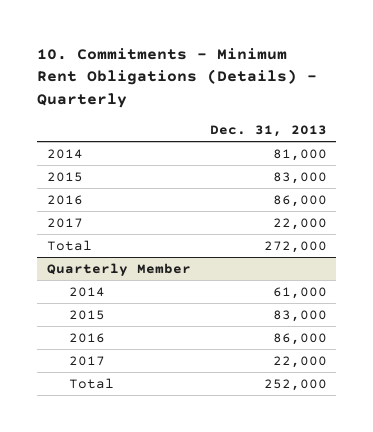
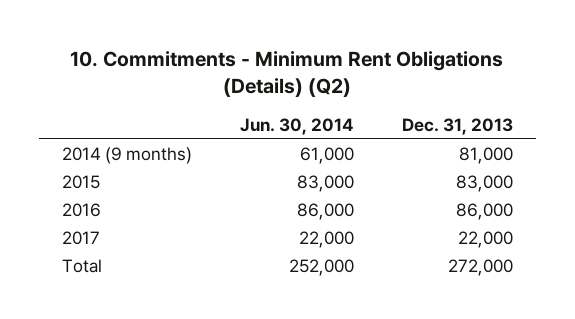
[37,48,318,108] 10. Commitments - Minimum Rent Obligations (Details) - Quarterly -> [70,50,504,98] 10. Commitments - Minimum Rent Obligations (Details) (Q2)
none -> [239,118,354,136] Jun. 30, 2014
[46,148,83,159] 2014 -> [62,147,193,165] 2014 (9 months)
[46,262,191,276] Quarterly Member -> none
[68,286,105,297] 2014 -> none
[68,309,105,320] 2015 -> none
[68,332,105,343] 2016 -> none
[68,355,105,366] 2017 -> none
[68,377,114,389] Total -> none

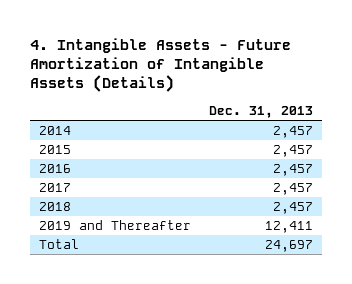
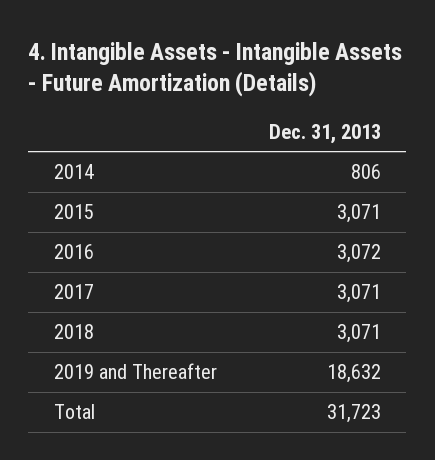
[30,37,292,93] 4. Intangible Assets - Future Amortization of Intangible Assets (Details) -> [28,41,403,98] 4. Intangible Assets - Intangible Assets - Future Amortization (Details)
[272,126,313,139] 2,457 -> [350,164,381,180] 806
[272,145,313,158] 2,457 -> [336,204,381,224] 3,071
[272,164,313,177] 2,457 -> [336,244,381,264] 3,072
[272,183,313,196] 2,457 -> [336,284,381,304] 3,071
[272,202,313,215] 2,457 -> [336,324,381,344] 3,071
[264,221,313,234] 12,411 -> [326,364,381,384] 18,632
[264,240,313,253] 24,697 -> [326,404,381,424] 31,723

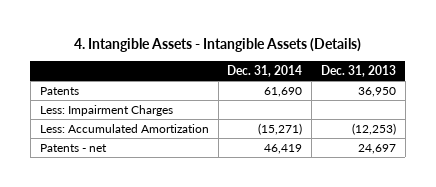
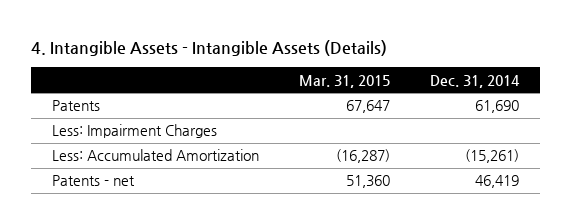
[321,65,397,78] Dec. 31, 2013 -> none
none -> [298,74,390,88] Mar. 31, 2015
[258,122,303,135] (15,271) -> [465,149,520,164] (15,261)

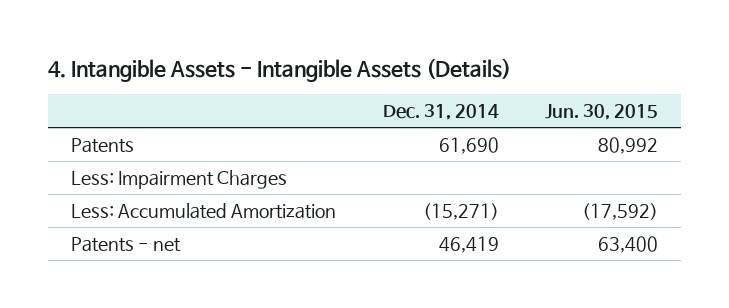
[298,74,390,88] Mar. 31, 2015 -> none
none -> [545,104,659,121] Jun. 30, 2015
[465,149,520,164] (15,261) -> [422,203,499,221] (15,271)

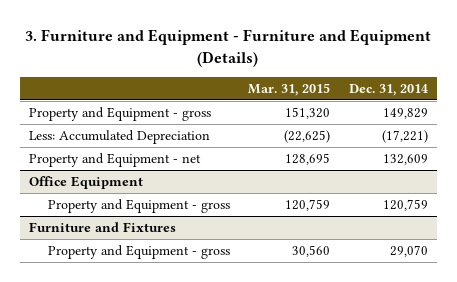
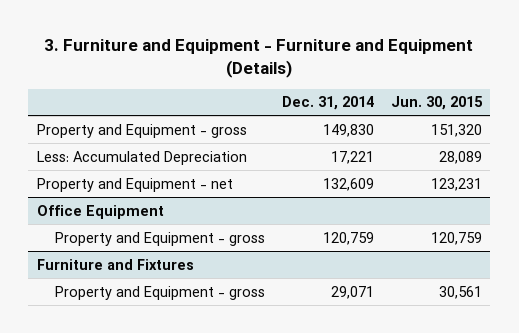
[248,82,331,96] Mar. 31, 2015 -> none
none -> [390,96,483,111] Jun. 30, 2015
[382,107,428,119] 149,829 -> [323,123,375,137] 149,830
[381,129,428,143] (17,221) -> [331,150,375,164] 17,221
[389,244,428,257] 29,070 -> [331,285,375,299] 29,071

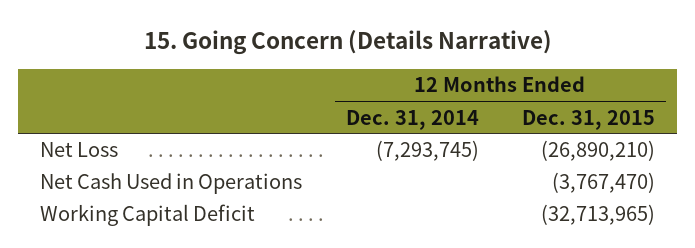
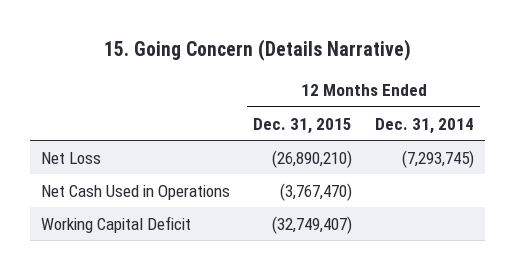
[541,204,656,226] (32,713,965) -> [272,215,353,234] (32,749,407)

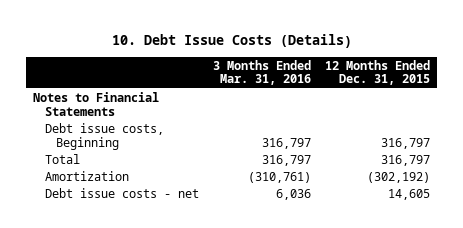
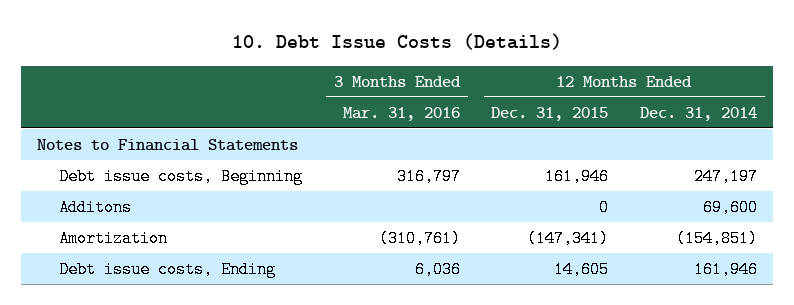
none -> [640,106,758,121] Dec. 31, 2014
[44,153,80,164] Total -> none
[380,137,430,149] 316,797 -> [545,167,610,185] 161,946
none -> [59,198,133,216] Additons
[366,171,430,183] (302,192) -> [527,229,610,247] (147,341)
[44,187,199,198] Debt issue costs - net -> [59,260,277,278] Debt issue costs, Ending

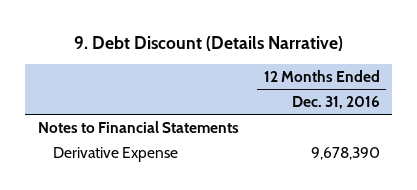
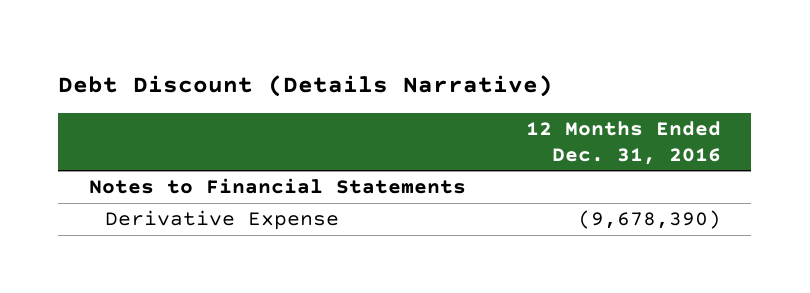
[73,36,343,52] 9. Debt Discount (Details Narrative) -> [58,74,554,97] Debt Discount (Details Narrative)
[310,146,380,160] 9,678,390 -> [578,210,722,230] (9,678,390)

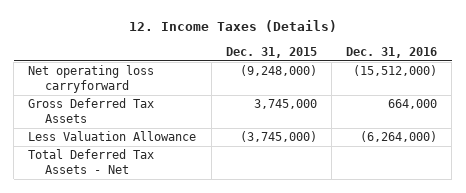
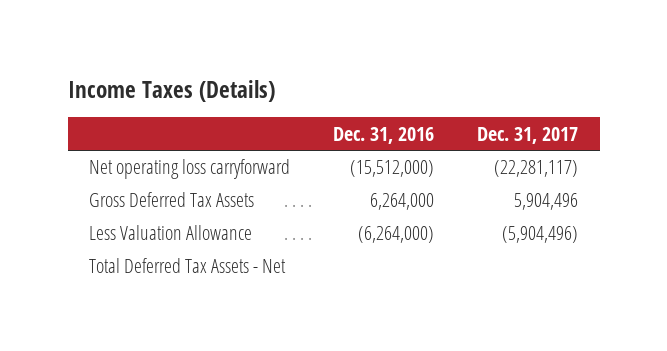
[128,20,337,33] 12. Income Taxes (Details) -> [67,79,275,102] Income Taxes (Details)
[225,46,317,58] Dec. 31, 2015 -> none
none -> [477,126,579,144] Dec. 31, 2017
[388,99,438,110] 664,000 -> [370,193,435,211] 6,264,000

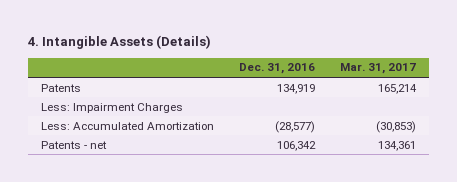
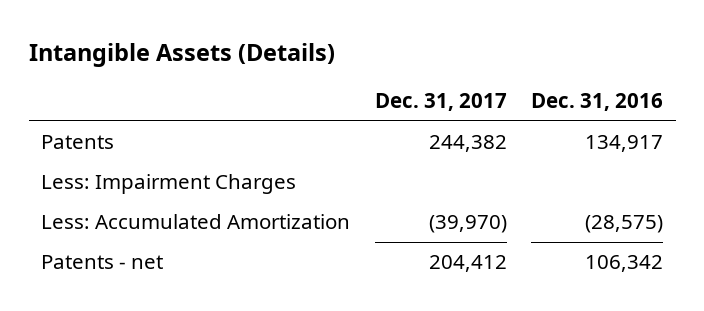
[28,35,212,50] 4. Intangible Assets (Details) -> [28,42,335,67] Intangible Assets (Details)
[340,63,417,75] Mar. 31, 2017 -> none
none -> [374,93,507,112] Dec. 31, 2017
[277,83,316,94] 134,919 -> [585,135,664,153] 134,917
[275,120,316,133] (28,577) -> [585,215,664,234] (28,575)

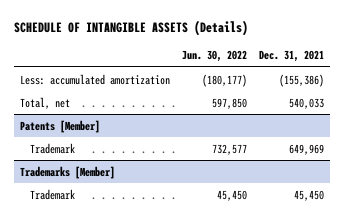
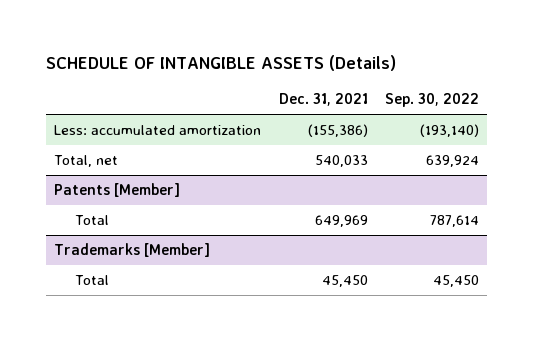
[181,50,247,63] Jun. 30, 2022 -> none
none -> [384,93,479,108] Sep. 30, 2022
[30,142,76,154] Trademark -> [75,215,110,226] Total
[30,188,76,200] Trademark -> [75,275,110,286] Total

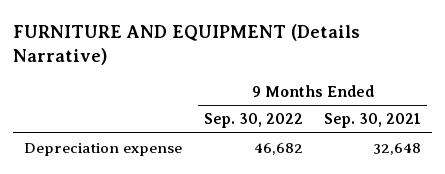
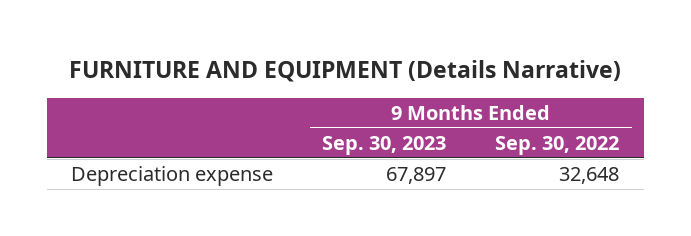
[324,113,422,129] Sep. 30, 2021 -> none
none -> [322,135,447,155] Sep. 30, 2023
[253,143,303,156] 46,682 -> [559,167,620,185] 32,648

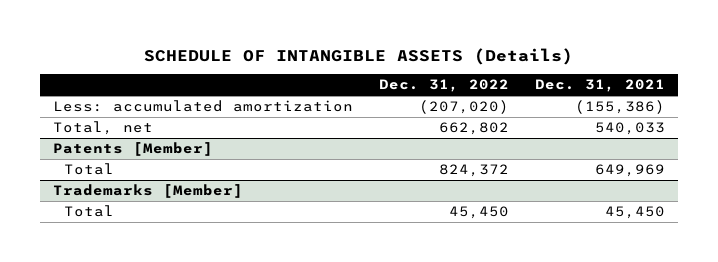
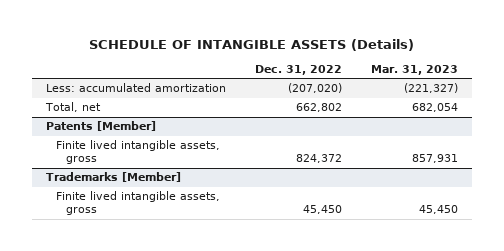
[535,79,666,93] Dec. 31, 2021 -> none
none -> [370,65,458,76] Mar. 31, 2023
[64,163,115,176] Total -> [55,140,220,165] Finite lived intangible assets, gross
[64,205,115,218] Total -> [55,191,220,216] Finite lived intangible assets, gross

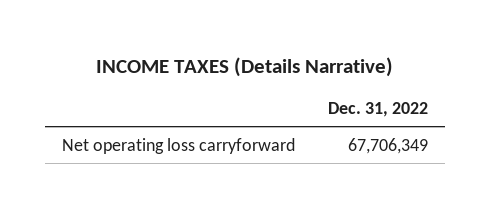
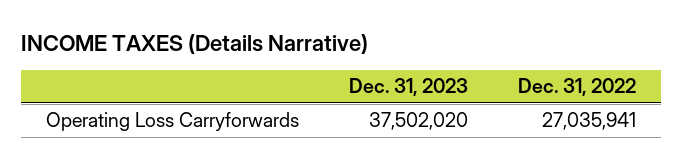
none -> [348,78,468,97] Dec. 31, 2023
[61,137,295,154] Net operating loss carryforward -> [45,112,299,132] Operating Loss Carryforwards
[348,137,429,154] 67,706,349 -> [542,112,637,131] 27,035,941

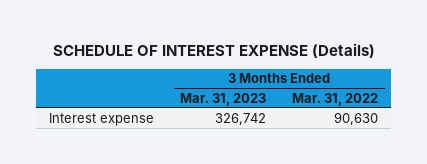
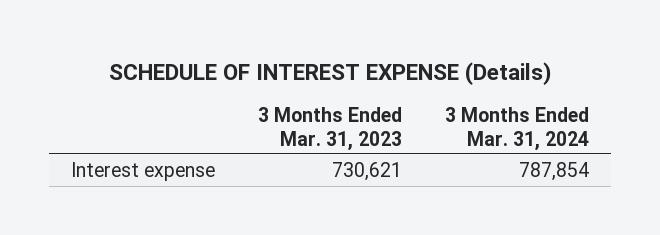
[292,92,379,106] Mar. 31, 2022 -> none
none -> [445,106,590,151] 3 Months Ended Mar. 31, 2024
[215,113,267,126] 326,742 -> [332,162,403,182] 730,621

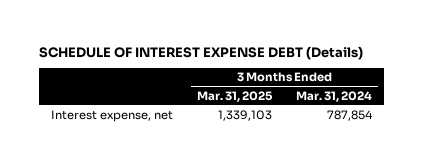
[109,61,552,85] SCHEDULE OF INTEREST EXPENSE (Details) -> [39,45,364,60] SCHEDULE OF INTEREST EXPENSE DEBT (Details)
[258,106,403,151] 3 Months Ended Mar. 31, 2023 -> none
none -> [197,90,274,102] Mar. 31, 2025
[70,162,215,182] Interest expense -> [51,110,174,123] Interest expense, net

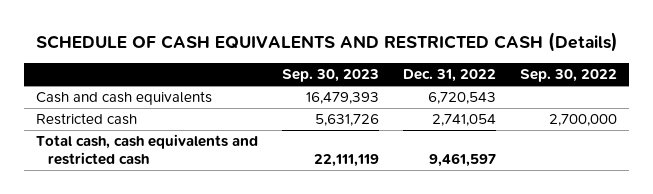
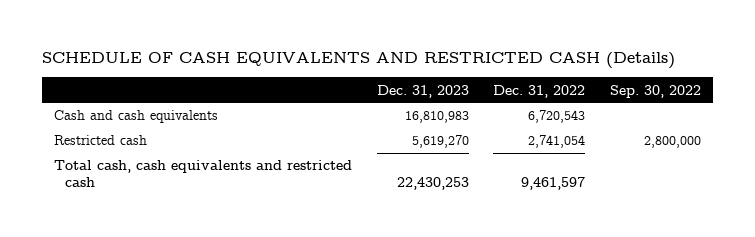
[282,69,380,83] Sep. 30, 2023 -> none
none -> [376,84,469,98] Dec. 31, 2023
[549,114,618,127] 2,700,000 -> [643,136,701,149] 2,800,000

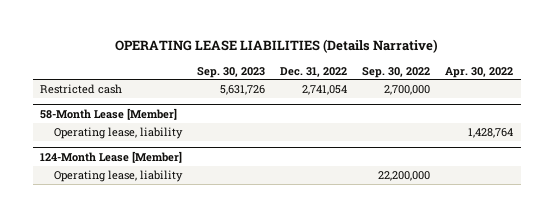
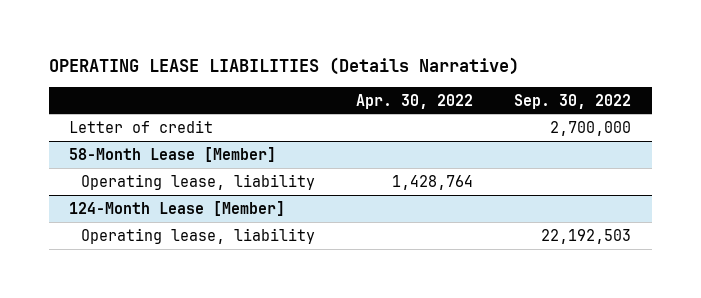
[197,66,266,78] Sep. 30, 2023 -> none
[280,66,348,77] Dec. 31, 2022 -> none
[40,83,123,94] Restricted cash -> none
none -> [69,119,214,133] Letter of credit
[378,170,431,181] 22,200,000 -> [541,228,632,244] 22,192,503

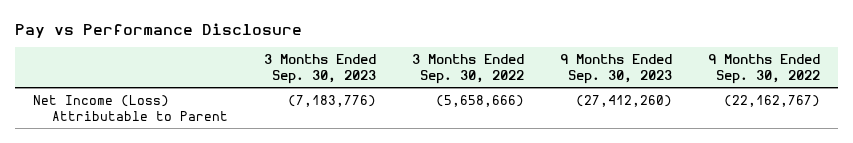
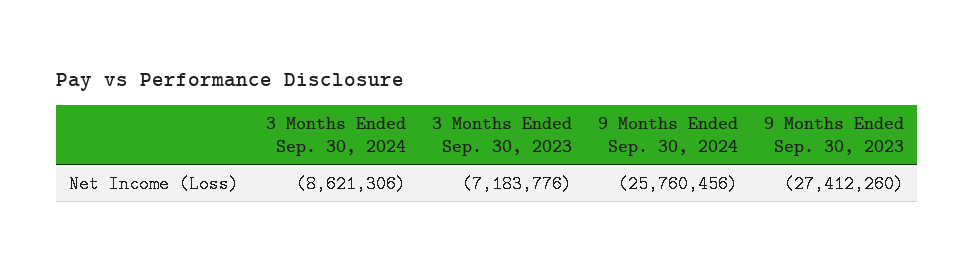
[412,53,525,84] 3 Months Ended Sep. 30, 2022 -> none
[708,53,821,84] 9 Months Ended Sep. 30, 2022 -> none
none -> [265,117,406,157] 3 Months Ended Sep. 30, 2024
none -> [597,117,738,157] 9 Months Ended Sep. 30, 2024
[33,94,229,121] Net Income (Loss) Attributable to Parent -> [69,175,240,194] Net Income (Loss)

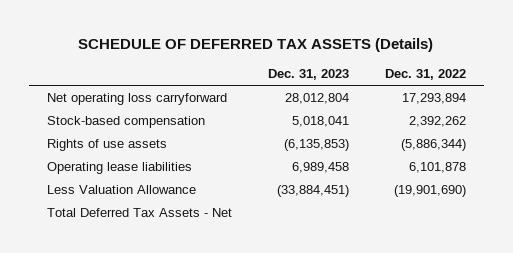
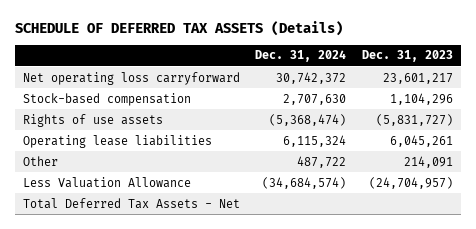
[385,68,467,80] Dec. 31, 2022 -> none
none -> [255,50,347,63] Dec. 31, 2024
[284,93,349,105] 28,012,804 -> [383,72,454,84] 23,601,217
[291,116,349,128] 5,018,041 -> [390,92,454,105] 1,104,296
[283,139,349,152] (6,135,853) -> [376,113,454,126] (5,831,727)
[291,162,349,174] 6,989,458 -> [390,134,454,147] 6,045,261
none -> [22,155,58,166] Other
[276,185,349,198] (33,884,451) -> [369,176,454,189] (24,704,957)

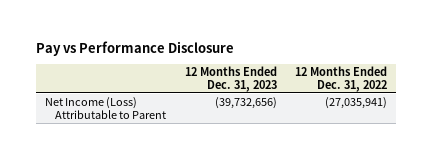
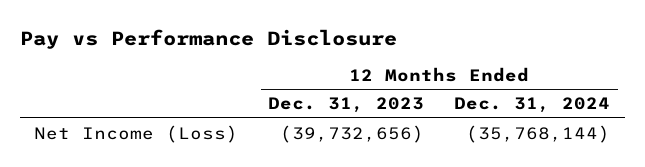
[294,66,387,93] 12 Months Ended Dec. 31, 2022 -> none
none -> [454,97,611,114] Dec. 31, 2024
[44,97,167,119] Net Income (Loss) Attributable to Parent -> [34,124,239,143] Net Income (Loss)

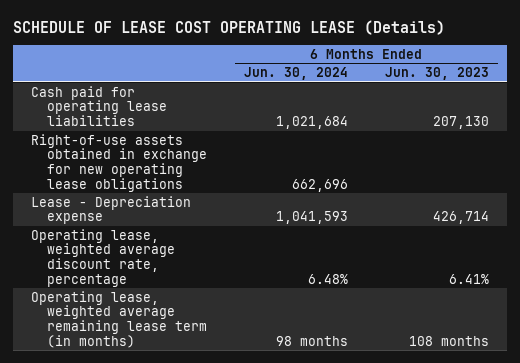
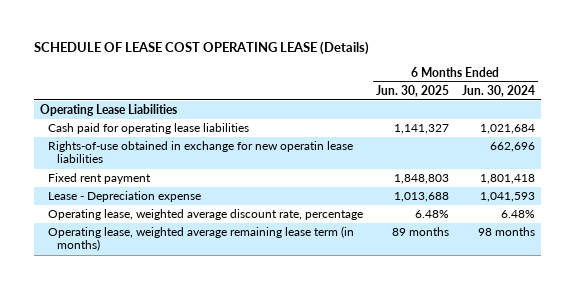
[384,67,489,81] Jun. 30, 2023 -> none
none -> [376,84,450,97] Jun. 30, 2025
none -> [40,104,178,117] Operating Lease Liabilities
[31,133,208,192] Right-of-use assets obtained in exchange for new operating lease obligations -> [48,141,354,164] Rights-of-use obtained in exchange for new operatin lease liabilities
none -> [48,173,152,185] Fixed rent payment

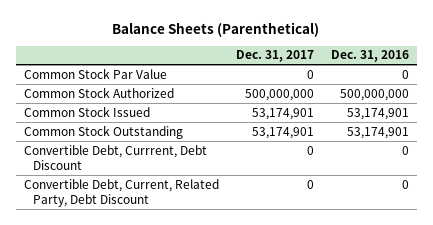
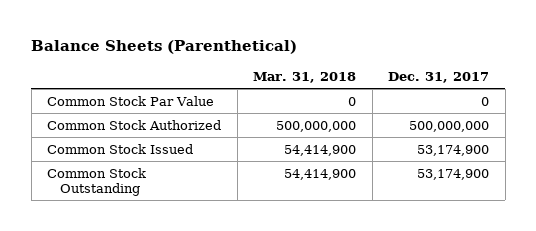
[330,50,409,63] Dec. 31, 2016 -> none
none -> [253,71,357,83] Mar. 31, 2018
[23,144,207,170] Convertible Debt, Currrent, Debt Discount -> none
[23,178,219,207] Convertible Debt, Current, Related Party, Debt Discount -> none
[251,107,314,120] 53,174,901 -> [417,144,490,156] 53,174,900
[251,126,314,139] 53,174,901 -> [417,168,490,180] 53,174,900

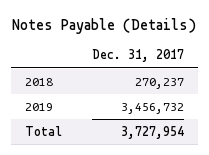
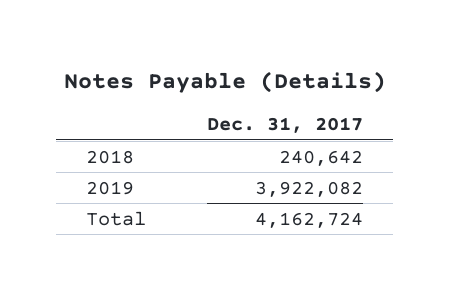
[134,77,184,89] 270,237 -> [278,149,363,166] 240,642
[120,102,184,114] 3,456,732 -> [254,180,363,197] 3,922,082
[120,125,184,139] 3,727,954 -> [254,211,363,228] 4,162,724

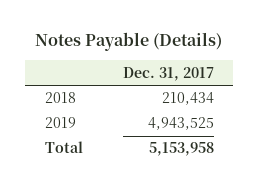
[278,149,363,166] 240,642 -> [161,92,214,106] 210,434
[254,180,363,197] 3,922,082 -> [147,117,214,131] 4,943,525
[254,211,363,228] 4,162,724 -> [148,142,214,157] 5,153,958

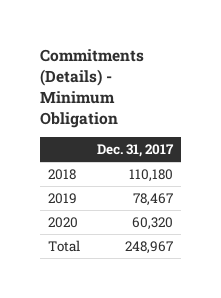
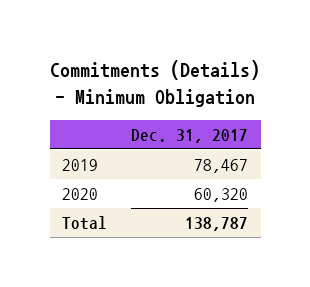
[48,168,77,180] 2018 -> none
[124,240,173,254] 248,967 -> [185,216,249,231] 138,787

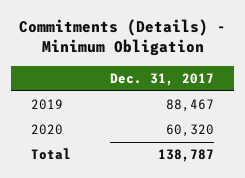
[194,158,249,173] 78,467 -> [166,99,215,113] 88,467

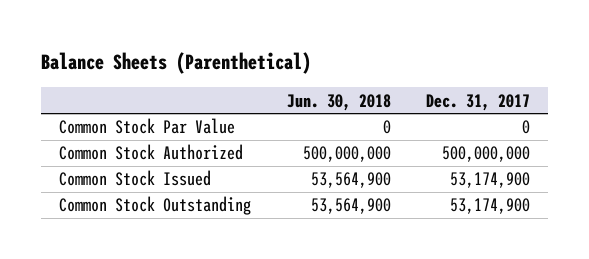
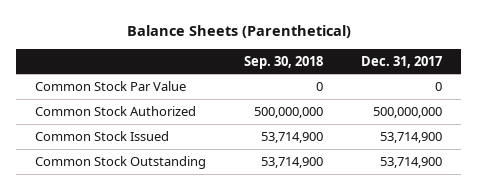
[286,93,391,111] Jun. 30, 2018 -> none
none -> [244,55,324,69] Sep. 30, 2018
[450,172,531,189] 53,174,900 -> [380,131,443,143] 53,714,900
[450,198,531,215] 53,174,900 -> [380,156,443,168] 53,714,900

